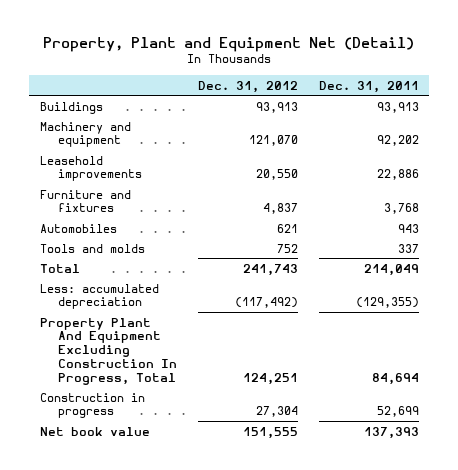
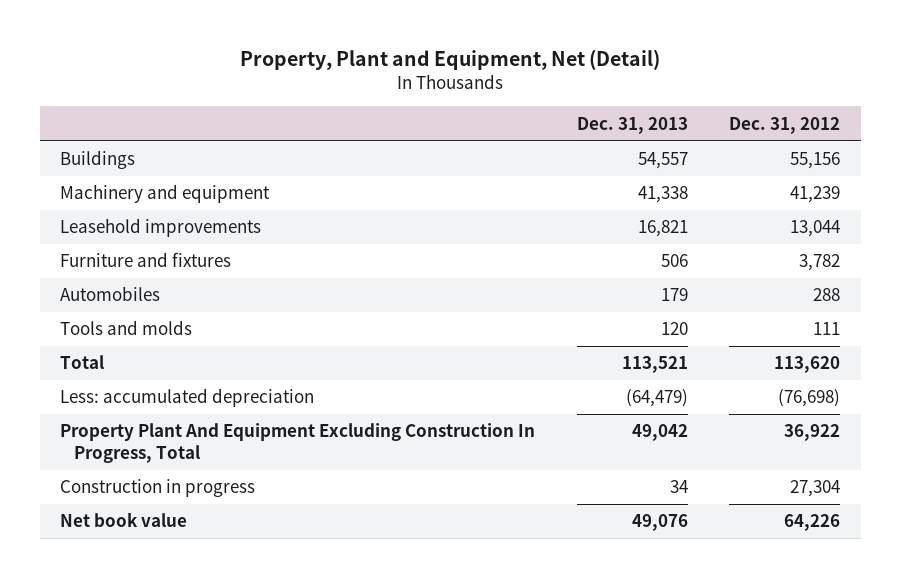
[43,36,415,52] Property, Plant and Equipment Net (Detail) -> [240,49,661,71] Property, Plant and Equipment, Net (Detail)
[318,80,419,93] Dec. 31, 2011 -> none
none -> [576,116,688,134] Dec. 31, 2013
[255,101,298,113] 93,913 -> [790,152,841,170] 55,156
[248,135,298,147] 121,070 -> [790,186,841,204] 41,239
[255,169,298,181] 20,550 -> [790,220,841,238] 13,044
[262,203,298,215] 4,837 -> [799,254,841,272] 3,782
[276,223,298,233] 621 -> [813,288,841,302] 288
[276,243,298,253] 752 -> [813,322,841,336] 111
[242,263,298,276] 241,743 -> [774,356,841,374] 113,620
[234,297,298,309] (117,492) -> [778,389,841,408] (76,698)
[242,372,298,385] 124,251 -> [784,424,841,442] 36,922
[242,426,298,439] 151,555 -> [784,514,841,532] 64,226

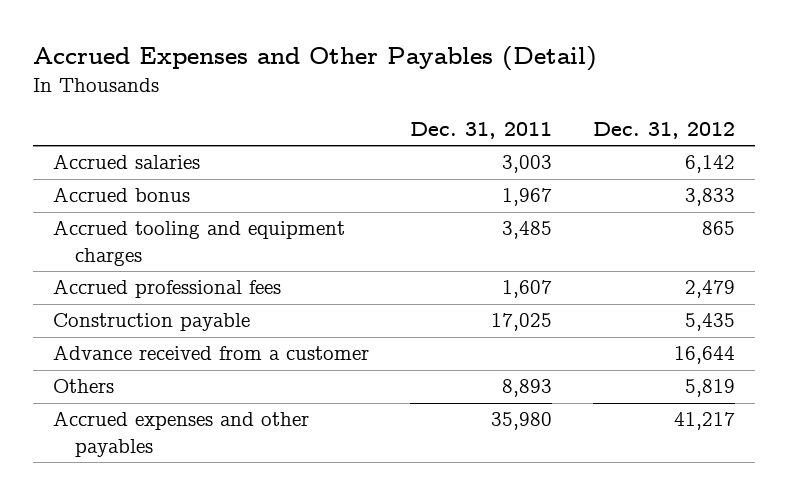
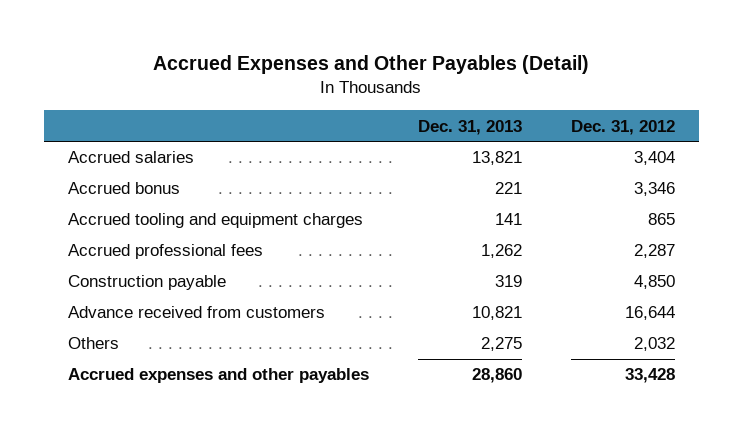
[409,121,552,139] Dec. 31, 2011 -> none
none -> [417,119,522,135] Dec. 31, 2013
[684,155,735,174] 6,142 -> [633,151,675,166] 3,404
[684,188,735,207] 3,833 -> [633,182,675,197] 3,346
[684,280,735,299] 2,479 -> [633,244,675,259] 2,287
[684,313,735,332] 5,435 -> [633,275,675,290] 4,850
[53,345,370,361] Advance received from a customer -> [68,306,326,319] Advance received from customers
[684,379,735,398] 5,819 -> [633,337,675,352] 2,032
[673,412,735,431] 41,217 -> [624,368,675,384] 33,428

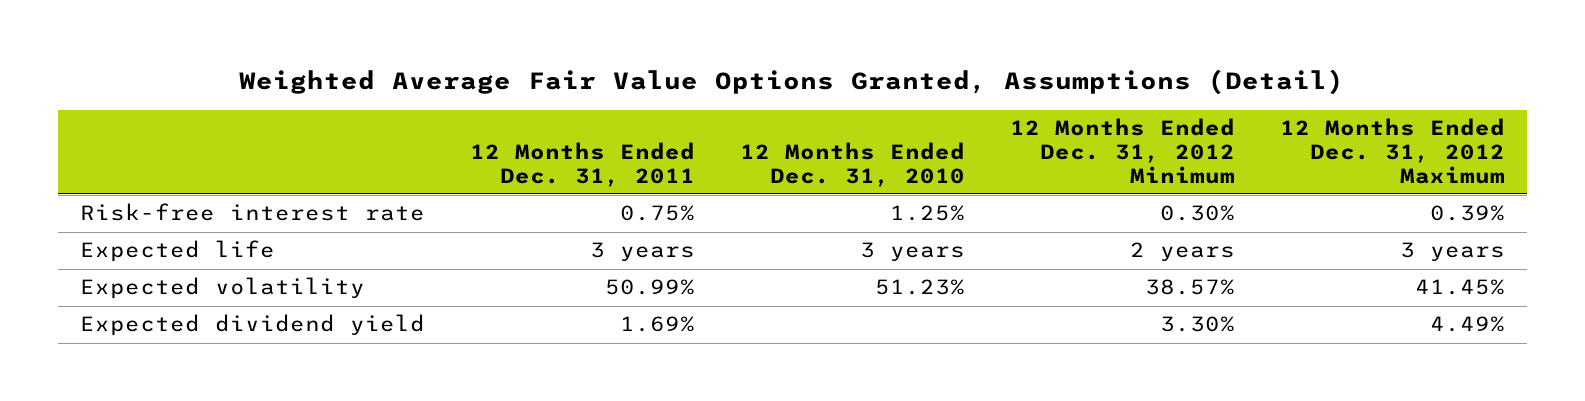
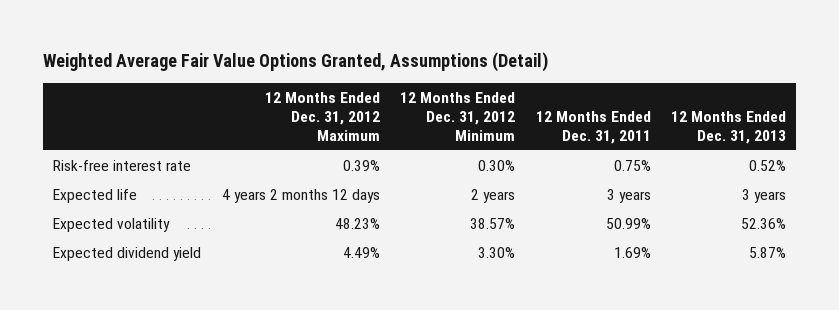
[739,141,965,187] 12 Months Ended Dec. 31, 2010 -> none
none -> [670,110,786,145] 12 Months Ended Dec. 31, 2013
[1399,242,1505,263] 3 years -> [221,188,380,203] 4 years 2 months 12 days
[1414,279,1505,296] 41.45% -> [334,217,380,229] 48.23%

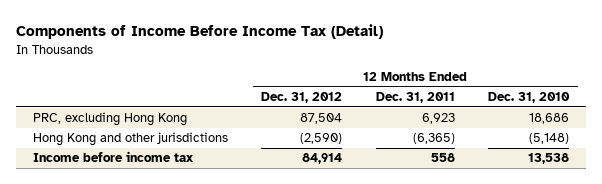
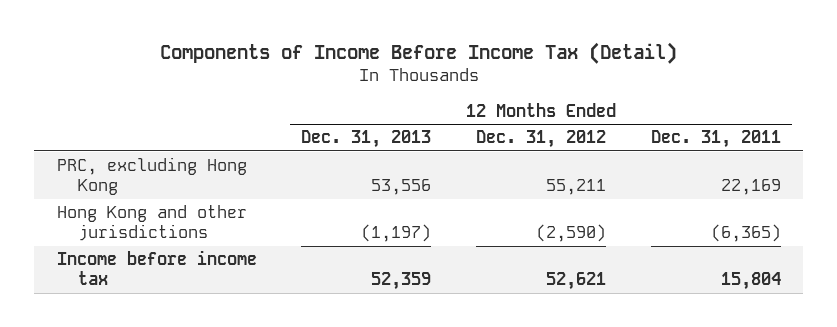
[488,92,571,104] Dec. 31, 2010 -> none
none -> [301,130,432,149] Dec. 31, 2013
[300,113,343,125] 87,504 -> [546,178,607,195] 55,211
[421,113,455,125] 6,923 -> [720,178,781,195] 22,169
[302,153,343,165] 84,914 -> [546,271,607,290] 52,621
[430,153,455,163] 558 -> [720,271,781,290] 15,804

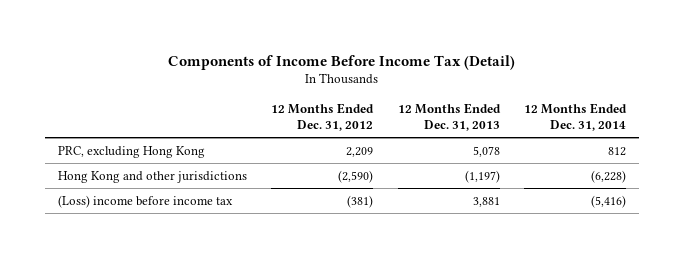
[650,130,781,149] Dec. 31, 2011 -> none
none -> [524,103,628,132] 12 Months Ended Dec. 31, 2014
[371,178,432,195] 53,556 -> [472,145,500,157] 5,078
[546,178,607,195] 55,211 -> [346,146,374,157] 2,209
[56,250,257,285] Income before income tax -> [57,194,233,208] (Loss) income before income tax
[371,271,432,290] 52,359 -> [472,196,500,207] 3,881
[546,271,607,290] 52,621 -> [347,194,374,208] (381)

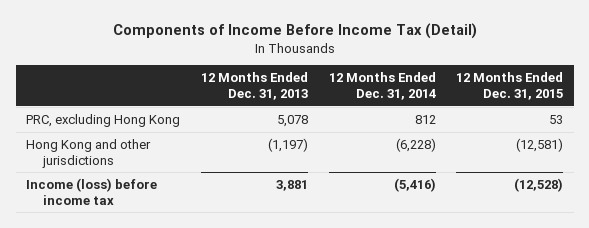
[271,103,375,132] 12 Months Ended Dec. 31, 2012 -> none
none -> [456,72,564,101] 12 Months Ended Dec. 31, 2015
[57,194,233,208] (Loss) income before income tax -> [26,177,158,205] Income (loss) before income tax

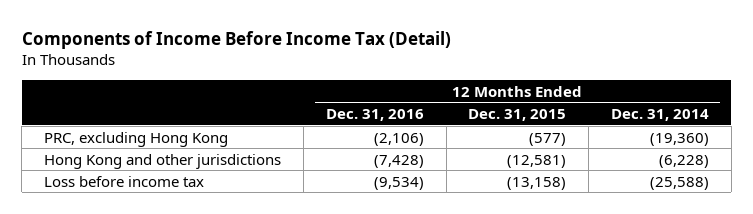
[200,72,308,101] 12 Months Ended Dec. 31, 2013 -> none
none -> [325,109,424,122] Dec. 31, 2016
[414,114,436,124] 812 -> [649,132,709,146] (19,360)
[549,114,564,124] 53 -> [529,132,567,146] (577)
[26,177,158,205] Income (loss) before income tax -> [44,175,205,187] Loss before income tax
[393,177,436,192] (5,416) -> [649,176,709,190] (25,588)
[514,177,564,192] (12,528) -> [507,176,567,190] (13,158)

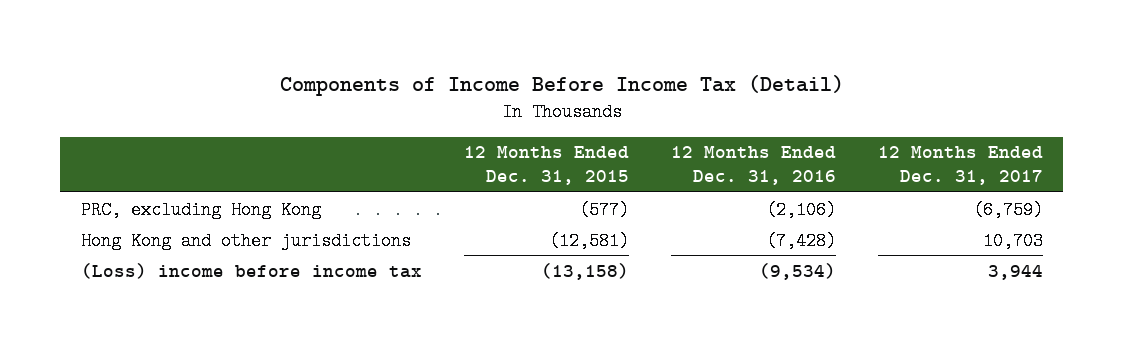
[610,109,709,122] Dec. 31, 2014 -> none
none -> [877,146,1043,186] 12 Months Ended Dec. 31, 2017
[44,175,205,187] Loss before income tax -> [81,262,423,279] (Loss) income before income tax

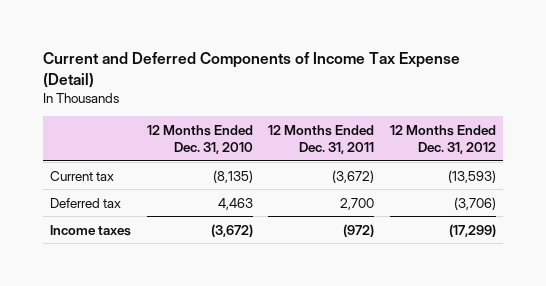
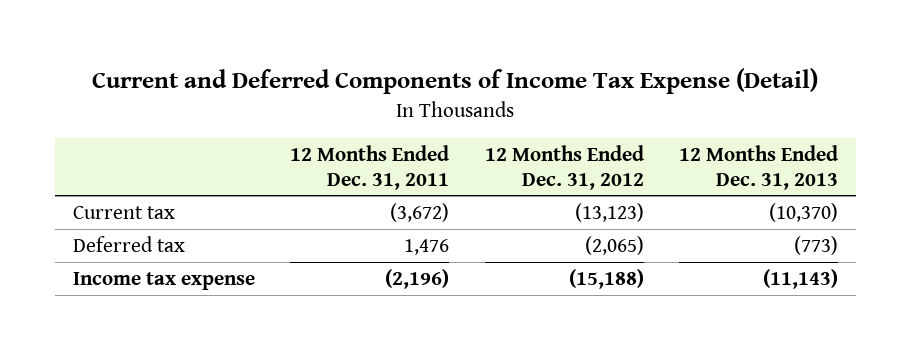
[146,125,253,155] 12 Months Ended Dec. 31, 2010 -> none
none -> [678,145,838,190] 12 Months Ended Dec. 31, 2013
[447,169,496,183] (13,593) -> [574,202,644,222] (13,123)
[340,197,375,210] 2,700 -> [404,238,450,255] 1,476
[453,196,496,210] (3,706) -> [584,235,644,255] (2,065)
[50,224,132,236] Income taxes -> [72,271,255,290] Income tax expense
[343,223,375,237] (972) -> [385,268,450,289] (2,196)
[448,223,496,237] (17,299) -> [568,268,644,289] (15,188)

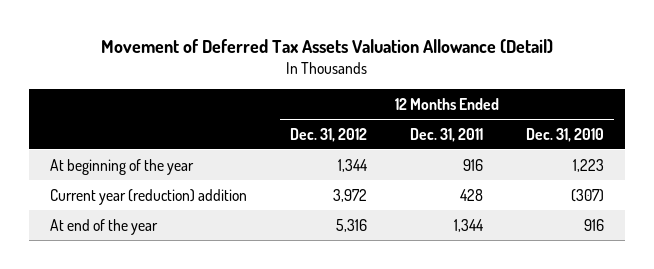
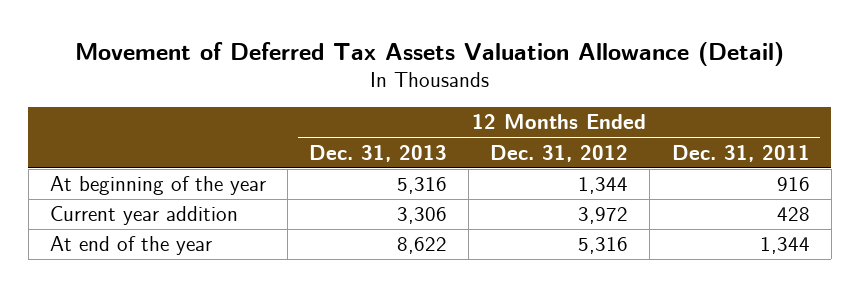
[525,127,604,142] Dec. 31, 2010 -> none
none -> [309,144,448,162] Dec. 31, 2013
[50,188,248,205] Current year (reduction) addition -> [49,206,238,226] Current year addition

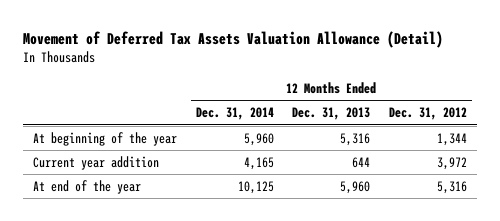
[671,144,810,162] Dec. 31, 2011 -> none
none -> [195,107,274,121] Dec. 31, 2014
[397,207,448,225] 3,306 -> [352,156,371,168] 644
[397,237,448,255] 8,622 -> [340,180,371,194] 5,960

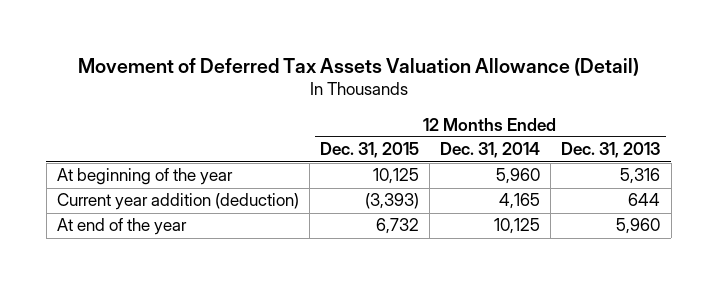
[389,107,468,121] Dec. 31, 2012 -> none
none -> [320,142,420,159] Dec. 31, 2015
[32,155,159,170] Current year addition -> [56,193,299,211] Current year addition (deduction)

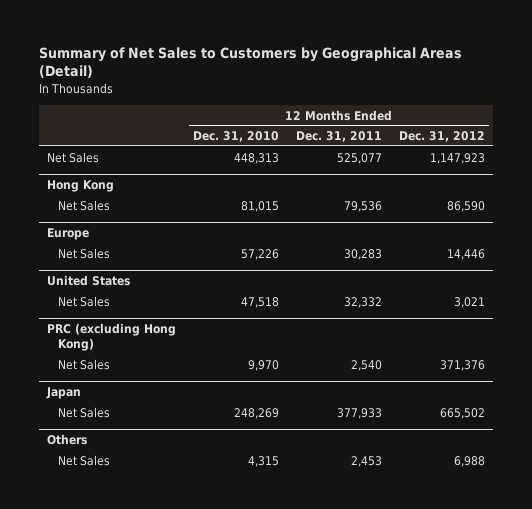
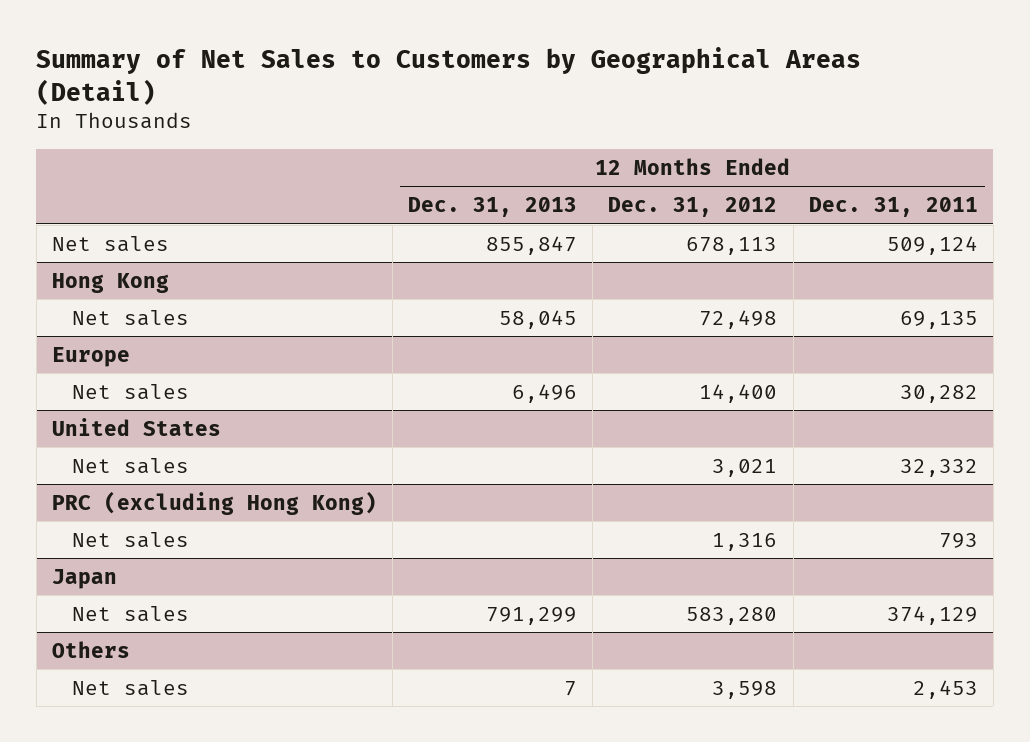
[193,131,280,143] Dec. 31, 2010 -> none
none -> [408,197,578,218] Dec. 31, 2013
[47,151,100,163] Net Sales -> [51,235,169,252] Net sales
[336,152,382,164] 525,077 -> [886,235,978,255] 509,124
[429,152,485,164] 1,147,923 -> [686,236,778,255] 678,113
[57,199,110,211] Net Sales -> [71,309,189,326] Net sales
[343,200,382,212] 79,536 -> [899,310,978,329] 69,135
[446,200,485,212] 86,590 -> [699,309,778,329] 72,498
[57,247,110,259] Net Sales -> [71,383,189,400] Net sales
[343,248,382,260] 30,283 -> [899,384,978,403] 30,282
[446,248,485,260] 14,446 -> [699,383,778,403] 14,400
[57,295,110,307] Net Sales -> [71,457,189,474] Net sales
[57,358,110,370] Net Sales -> [71,531,189,548] Net sales
[350,359,382,371] 2,540 -> [938,532,978,548] 793
[439,359,485,371] 371,376 -> [712,532,778,551] 1,316
[57,406,110,418] Net Sales -> [71,605,189,622] Net sales
[336,407,382,419] 377,933 -> [886,605,978,625] 374,129
[439,407,485,419] 665,502 -> [686,606,778,625] 583,280
[57,454,110,466] Net Sales -> [71,679,189,696] Net sales
[453,455,485,467] 6,988 -> [712,680,778,699] 3,598

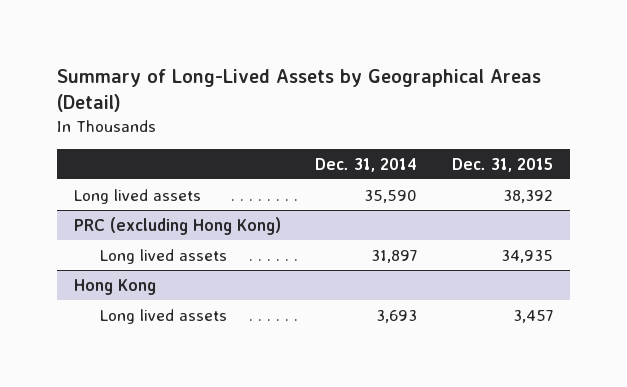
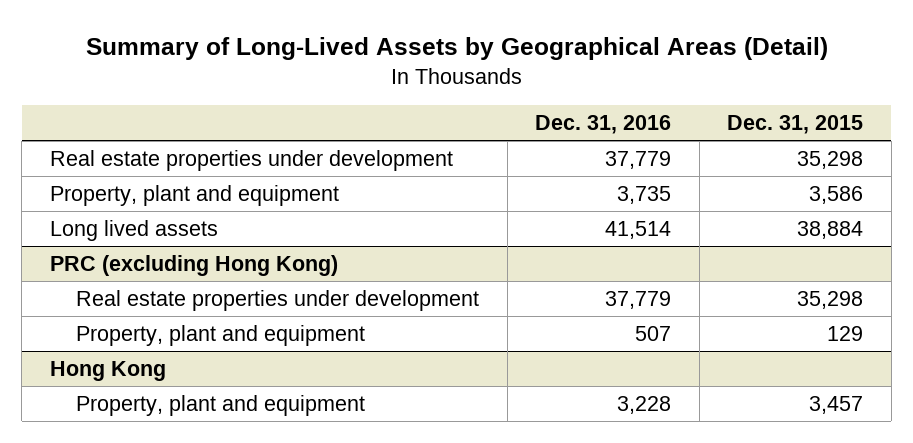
[315,157,418,172] Dec. 31, 2014 -> none
none -> [535,114,672,134] Dec. 31, 2016
none -> [49,149,453,171] Real estate properties under development
none -> [49,184,339,206] Property, plant and equipment
[502,189,553,203] 38,392 -> [797,220,864,239] 38,884
[99,248,227,264] Long lived assets -> none
none -> [76,289,480,311] Real estate properties under development
none -> [76,324,366,346] Property, plant and equipment
[99,308,227,324] Long lived assets -> [76,394,366,416] Property, plant and equipment

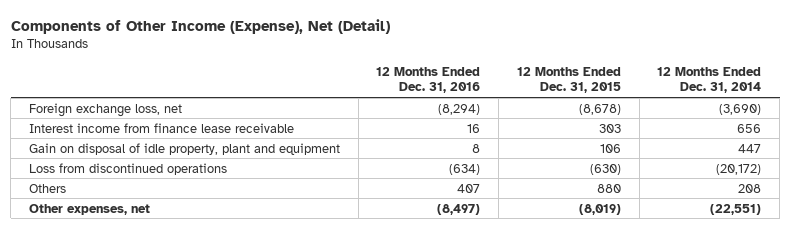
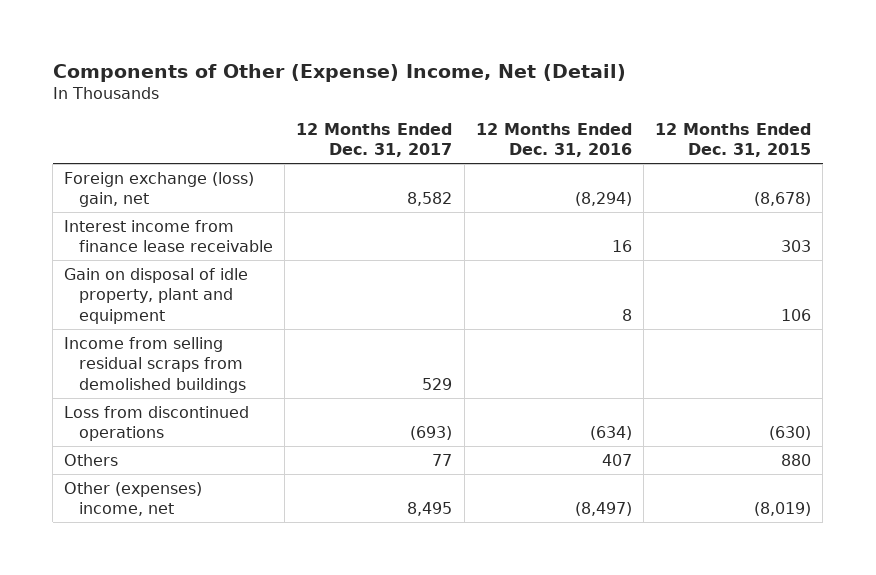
[10,18,390,34] Components of Other Income (Expense), Net (Detail) -> [52,63,626,82] Components of Other (Expense) Income, Net (Detail)
[657,67,762,94] 12 Months Ended Dec. 31, 2014 -> none
none -> [296,122,453,158] 12 Months Ended Dec. 31, 2017
[28,102,182,117] Foreign exchange loss, net -> [64,171,255,208] Foreign exchange (loss) gain, net
none -> [64,336,247,393] Income from selling residual scraps from demolished buildings
[28,203,150,215] Other expenses, net -> [64,481,203,517] Other (expenses) income, net

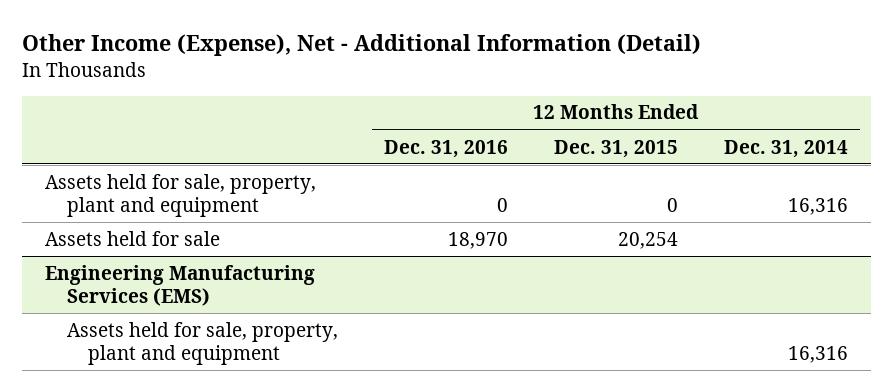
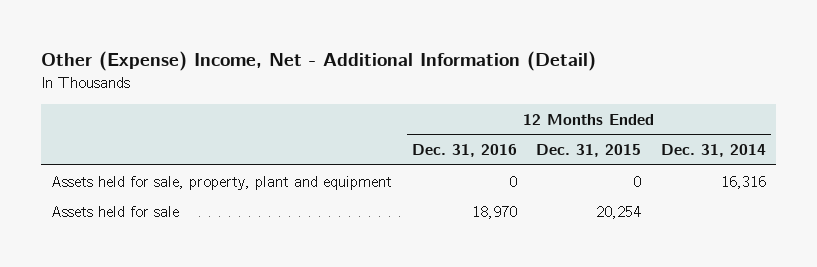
[22,34,702,57] Other Income (Expense), Net - Additional Information (Detail) -> [41,51,597,72] Other (Expense) Income, Net - Additional Information (Detail)
[45,264,316,306] Engineering Manufacturing Services (EMS) -> none
[66,321,338,365] Assets held for sale, property, plant and equipment -> none

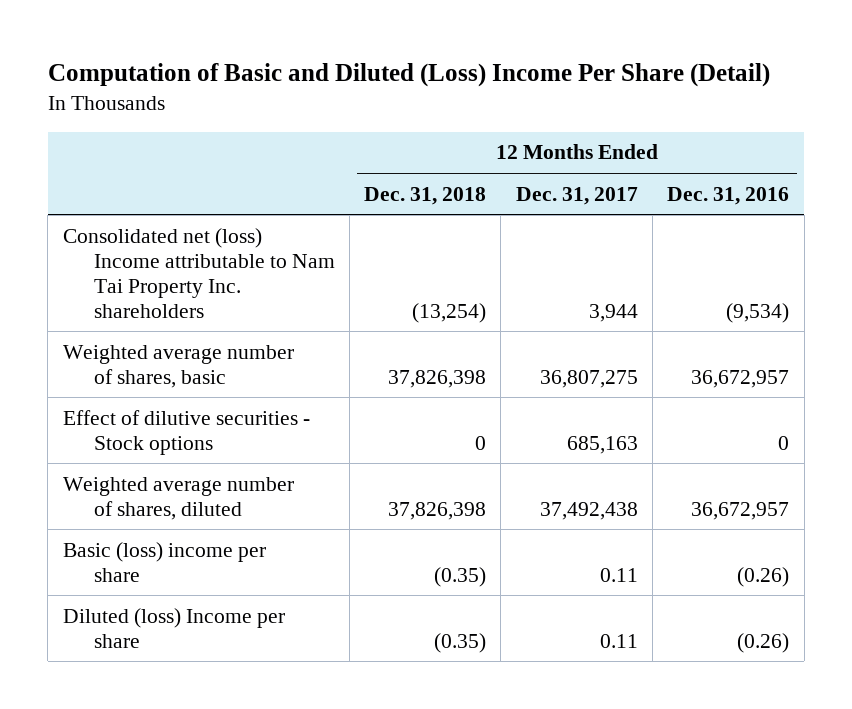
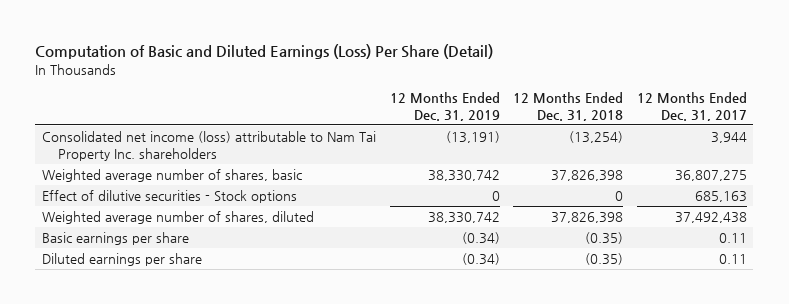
[47,63,770,88] Computation of Basic and Diluted (Loss) Income Per Share (Detail) -> [35,43,494,59] Computation of Basic and Diluted Earnings (Loss) Per Share (Detail)
[667,186,790,205] Dec. 31, 2016 -> none
none -> [389,91,500,121] 12 Months Ended Dec. 31, 2019
[62,227,335,318] Consolidated net (loss) Income attributable to Nam Tai Property Inc. shareholders -> [42,131,377,161] Consolidated net income (loss) attributable to Nam Tai Property Inc. shareholders
[62,541,266,582] Basic (loss) income per share -> [42,232,190,246] Basic earnings per share
[62,607,285,648] Diluted (loss) Income per share -> [42,253,203,267] Diluted earnings per share

